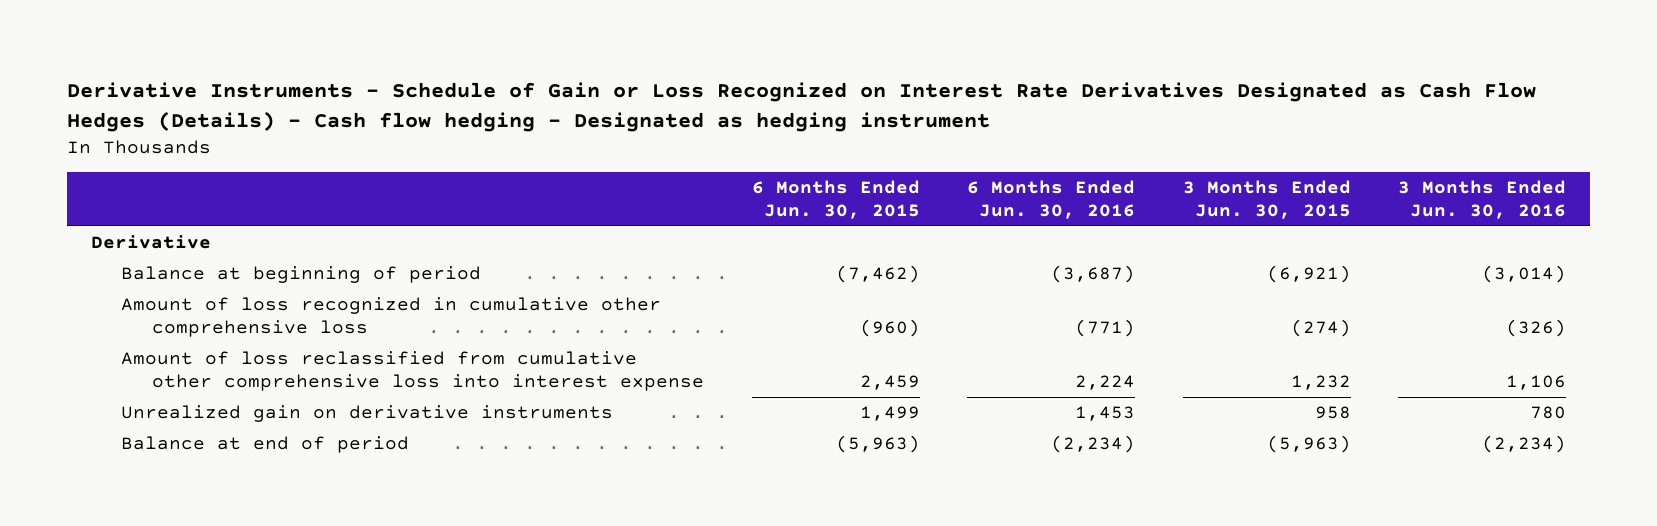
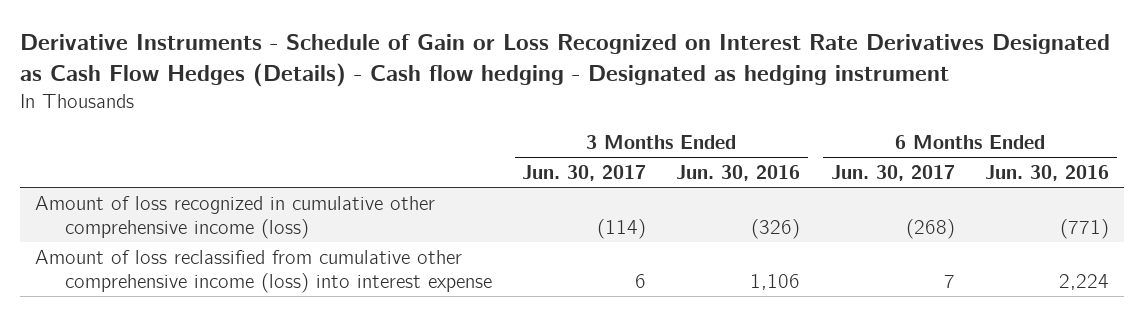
[751,180,920,220] 6 Months Ended Jun. 30, 2015 -> none
[1182,180,1351,220] 3 Months Ended Jun. 30, 2015 -> none
none -> [522,165,647,182] Jun. 30, 2017
none -> [830,165,955,182] Jun. 30, 2017
[90,235,211,250] Derivative -> none
[121,266,482,284] Balance at beginning of period -> none
[121,405,614,423] Unrealized gain on derivative instruments -> none
[121,436,410,454] Balance at end of period -> none
[121,297,662,337] Amount of loss recognized in cumulative other comprehensive loss -> [34,195,435,239] Amount of loss recognized in cumulative other comprehensive income (loss)
[121,351,705,391] Amount of loss reclassified from cumulative other comprehensive loss into interest expense -> [34,249,492,293] Amount of loss reclassified from cumulative other comprehensive income (loss) into interest expense

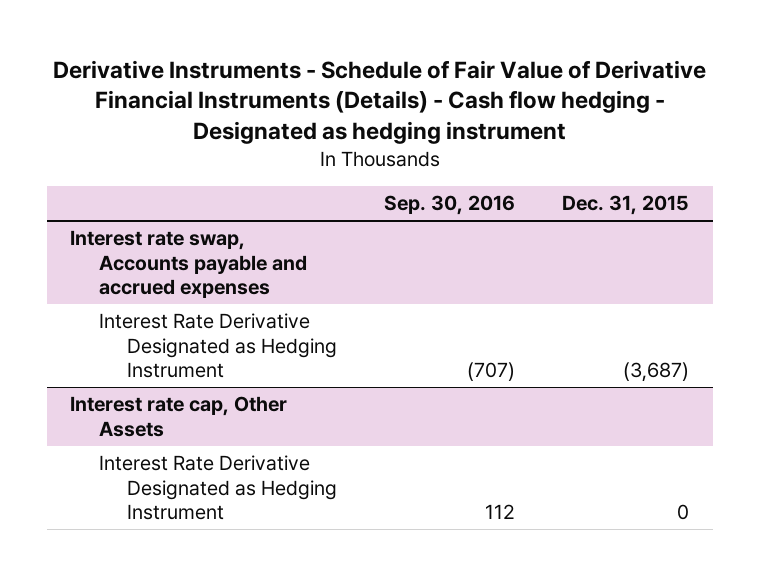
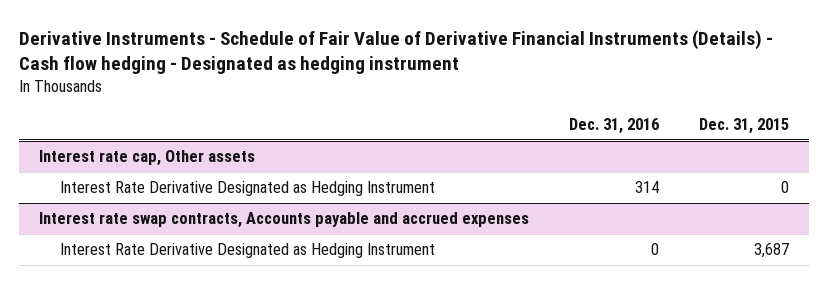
[384,195,516,216] Sep. 30, 2016 -> none
none -> [569,117,660,134] Dec. 31, 2016
[70,230,307,298] Interest rate swap, Accounts payable and accrued expenses -> none
[98,313,337,378] Interest Rate Derivative Designated as Hedging Instrument -> none
[70,396,288,437] Interest rate cap, Other Assets -> [39,150,256,167] Interest rate cap, Other assets
none -> [39,212,530,229] Interest rate swap contracts, Accounts payable and accrued expenses
none -> [60,243,436,259] Interest Rate Derivative Designated as Hedging Instrument

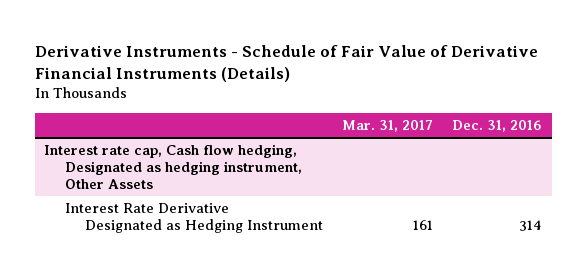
[19,29,774,75] Derivative Instruments - Schedule of Fair Value of Derivative Financial Instruments (Details) - Cash flow hedging - Designated as hedging instrument -> [34,44,538,83] Derivative Instruments - Schedule of Fair Value of Derivative Financial Instruments (Details)
[698,117,789,134] Dec. 31, 2015 -> none
none -> [341,119,433,132] Mar. 31, 2017
[39,150,256,167] Interest rate cap, Other assets -> none
none -> [44,144,302,189] Interest rate cap, Cash flow hedging, Designated as hedging instrument, Other Assets
[39,212,530,229] Interest rate swap contracts, Accounts payable and accrued expenses -> none
[60,243,436,259] Interest Rate Derivative Designated as Hedging Instrument -> none

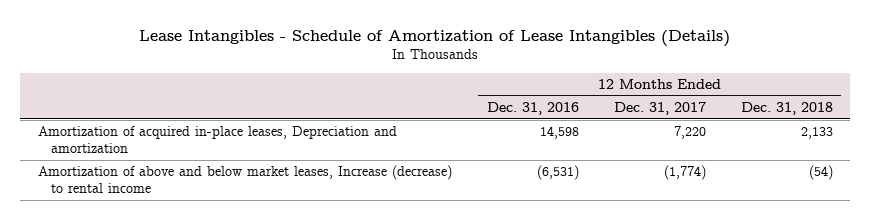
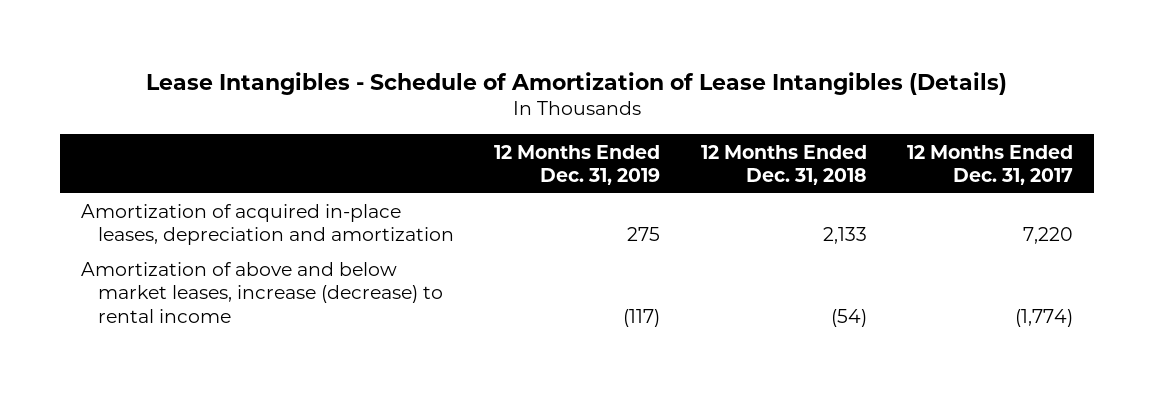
[486,102,579,116] Dec. 31, 2016 -> none
none -> [494,144,661,185] 12 Months Ended Dec. 31, 2019
[37,126,397,154] Amortization of acquired in-place leases, Depreciation and amortization -> [80,204,454,246] Amortization of acquired in-place leases, depreciation and amortization
[37,165,452,194] Amortization of above and below market leases, Increase (decrease) to rental income -> [80,262,443,323] Amortization of above and below market leases, increase (decrease) to rental income

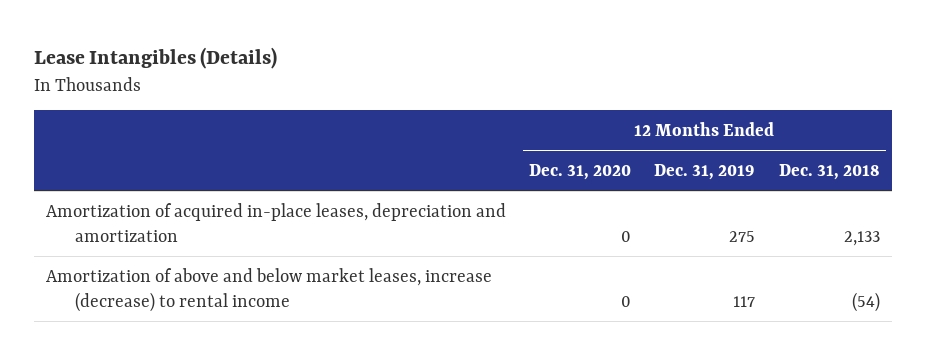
[145,71,1007,95] Lease Intangibles - Schedule of Amortization of Lease Intangibles (Details) -> [34,47,278,70] Lease Intangibles (Details)
[907,144,1074,185] 12 Months Ended Dec. 31, 2017 -> none
none -> [529,163,632,180] Dec. 31, 2020
[623,308,661,327] (117) -> [733,295,756,307] 117

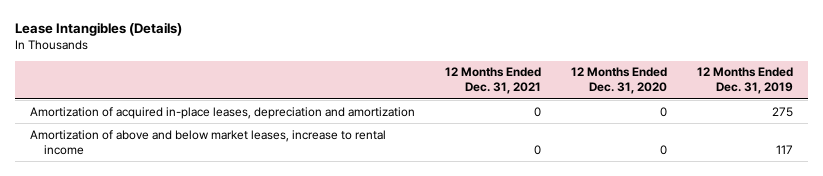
[778,163,880,180] Dec. 31, 2018 -> none
none -> [444,67,541,95] 12 Months Ended Dec. 31, 2021
[45,267,492,312] Amortization of above and below market leases, increase (decrease) to rental income -> [29,129,386,155] Amortization of above and below market leases, increase to rental income

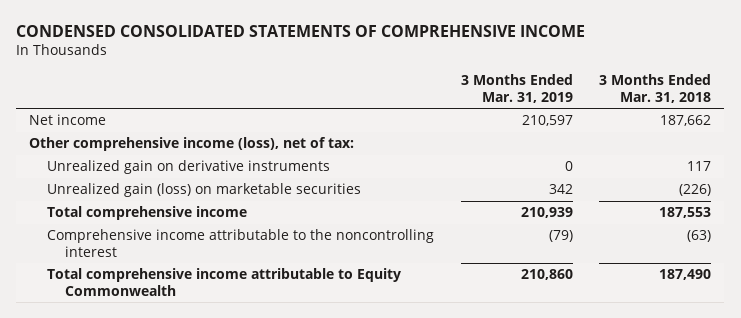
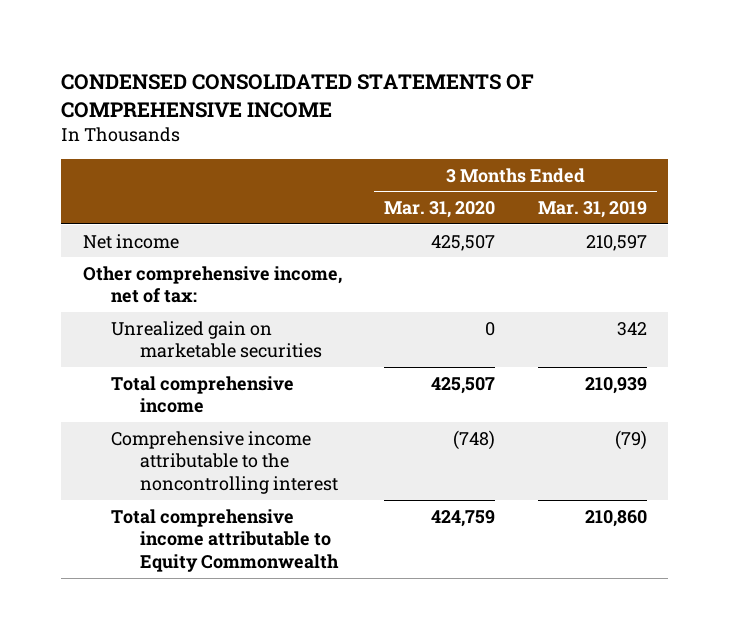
[599,73,712,103] 3 Months Ended Mar. 31, 2018 -> none
none -> [384,201,496,219] Mar. 31, 2020
[47,160,331,175] Unrealized gain on derivative instruments -> none
[29,137,355,152] Other comprehensive income (loss), net of tax: -> [82,265,342,304] Other comprehensive income, net of tax:
[47,183,362,198] Unrealized gain (loss) on marketable securities -> [111,320,323,359] Unrealized gain on marketable securities

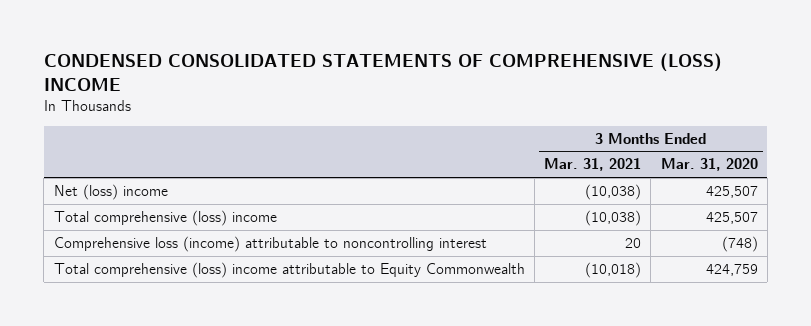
[61,74,535,119] CONDENSED CONSOLIDATED STATEMENTS OF COMPREHENSIVE INCOME -> [43,53,722,91] CONDENSED CONSOLIDATED STATEMENTS OF COMPREHENSIVE (LOSS) INCOME
[537,201,647,219] Mar. 31, 2019 -> none
none -> [544,158,642,172] Mar. 31, 2021
[82,265,342,304] Other comprehensive income, net of tax: -> none
[111,320,323,359] Unrealized gain on marketable securities -> none
[82,233,179,249] Net income -> [53,183,168,200] Net (loss) income
[111,375,295,414] Total comprehensive income -> [53,209,277,226] Total comprehensive (loss) income
[111,430,339,495] Comprehensive income attributable to the noncontrolling interest -> [53,235,487,252] Comprehensive loss (income) attributable to noncontrolling interest
[111,508,340,573] Total comprehensive income attributable to Equity Commonwealth -> [53,261,525,278] Total comprehensive (loss) income attributable to Equity Commonwealth

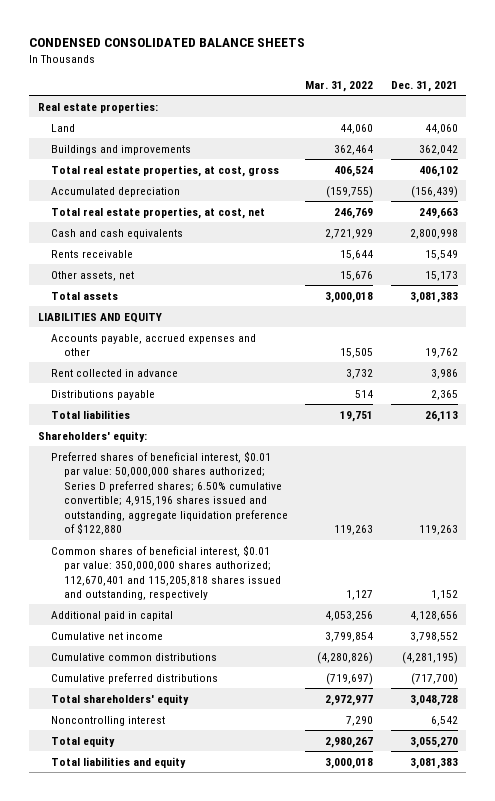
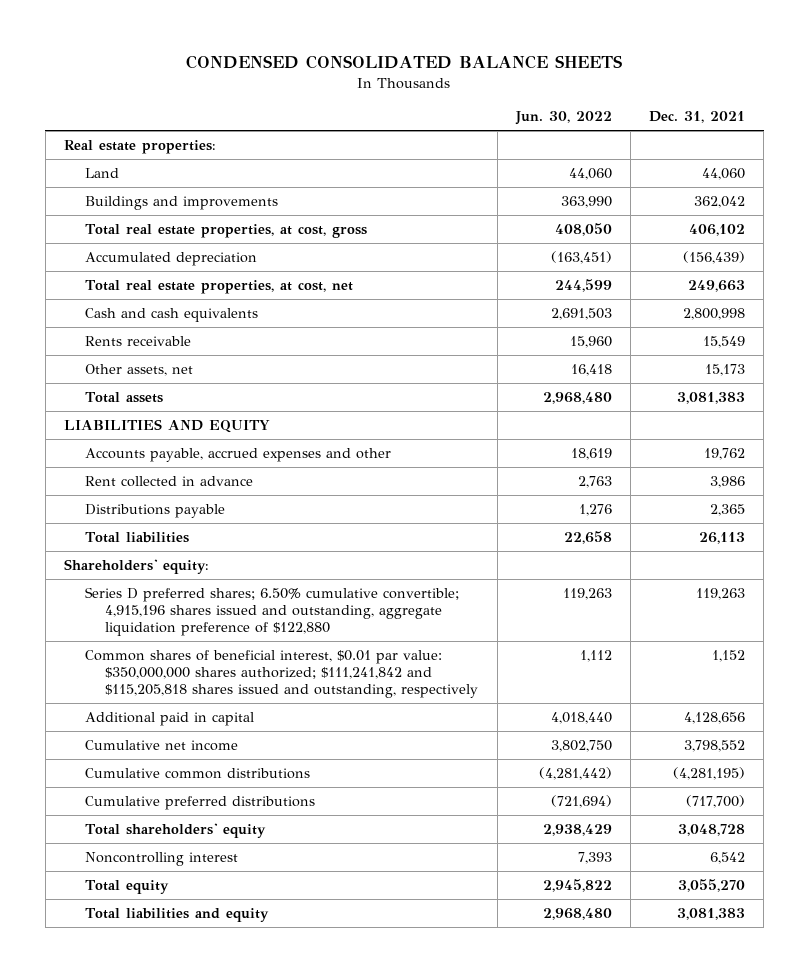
[305,81,374,93] Mar. 31, 2022 -> none
none -> [514,111,612,126] Jun. 30, 2022
[50,450,289,536] Preferred shares of beneficial interest, $0.01 par value: 50,000,000 shares authorized; Series D preferred shares; 6.50% cumulative convertible; 4,915,196 shares issued and outstanding, aggregate liquidation preference of $122,880 -> [84,587,459,637] Series D preferred shares; 6.50% cumulative convertible; 4,915,196 shares issued and outstanding, aggregate liquidation preference of $122,880
[50,544,282,601] Common shares of beneficial interest, $0.01 par value: 350,000,000 shares authorized; 112,670,401 and 115,205,818 shares issued and outstanding, respectively -> [84,650,479,699] Common shares of beneficial interest, $0.01 par value: $350,000,000 shares authorized; $111,241,842 and $115,205,818 shares issued and outstanding, respectively

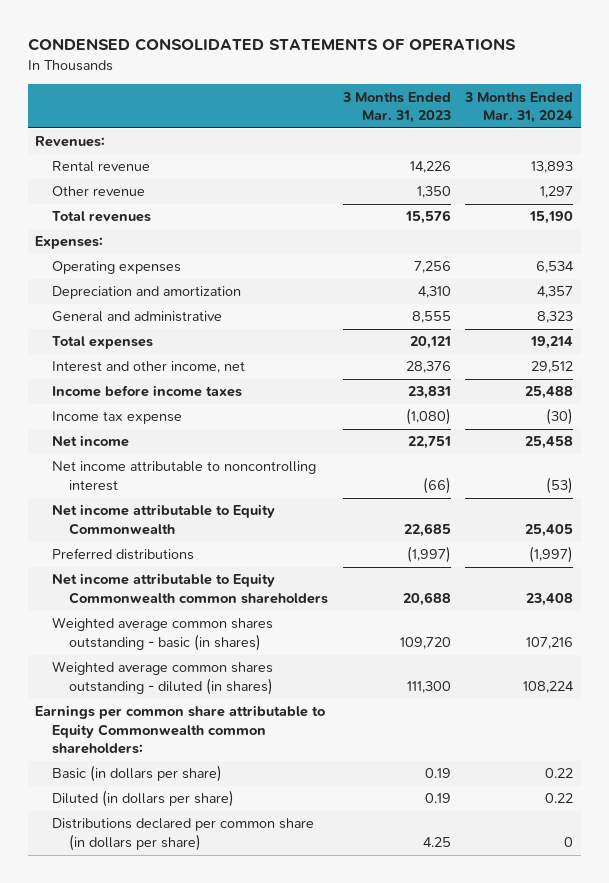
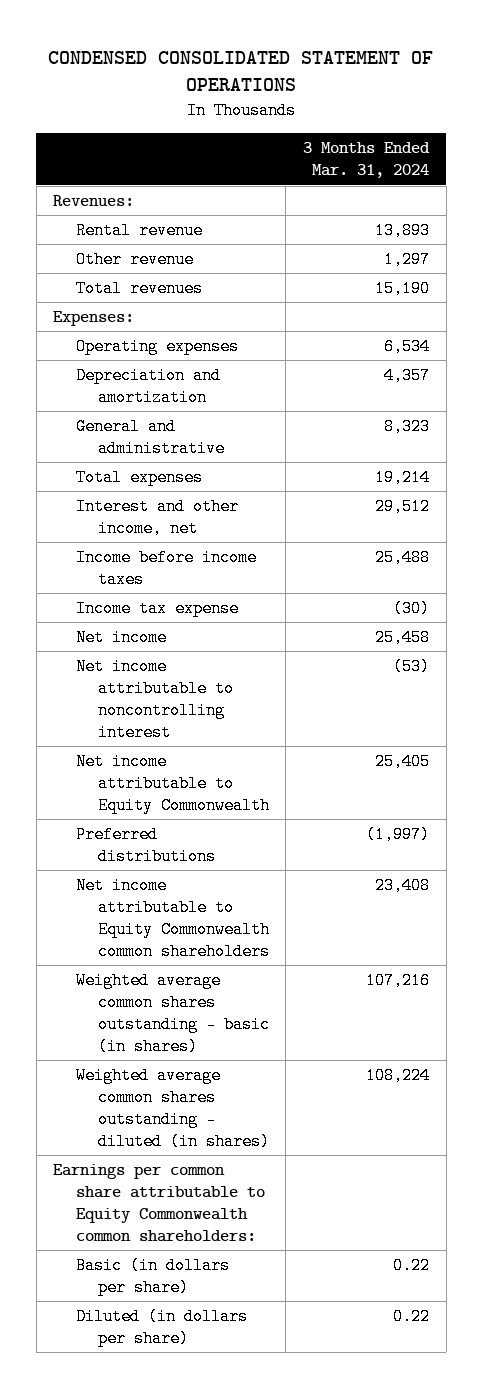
[28,38,517,52] CONDENSED CONSOLIDATED STATEMENTS OF OPERATIONS -> [48,50,434,92] CONDENSED CONSOLIDATED STATEMENT OF OPERATIONS
[341,91,451,124] 3 Months Ended Mar. 31, 2023 -> none
[52,818,315,851] Distributions declared per common share (in dollars per share) -> none

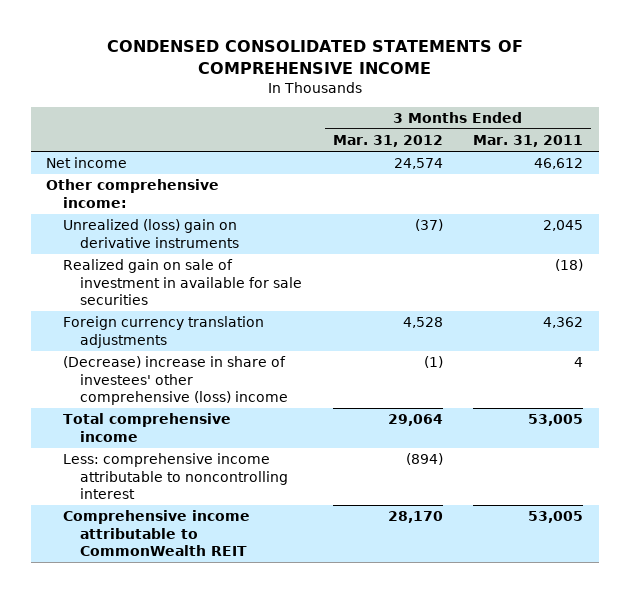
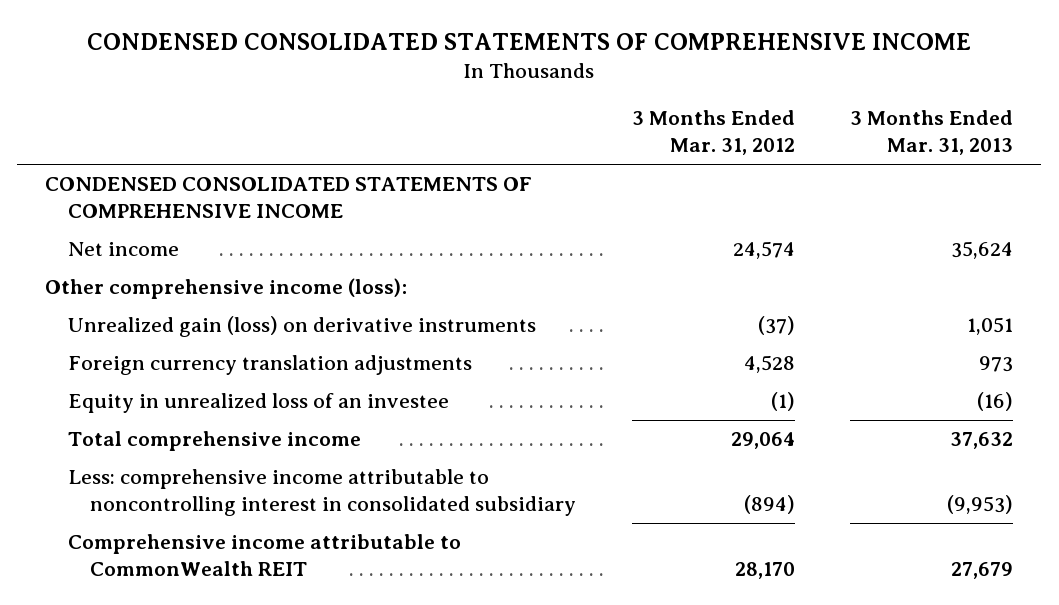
[473,135,584,148] Mar. 31, 2011 -> none
none -> [850,110,1014,156] 3 Months Ended Mar. 31, 2013
none -> [45,177,533,219] CONDENSED CONSOLIDATED STATEMENTS OF COMPREHENSIVE INCOME
[63,259,303,306] Realized gain on sale of investment in available for sale securities -> none
[45,179,219,208] Other comprehensive income: -> [45,278,408,300] Other comprehensive income (loss):
[63,219,240,248] Unrealized (loss) gain on derivative instruments -> [67,316,536,338] Unrealized gain (loss) on derivative instruments
[63,356,289,406] (Decrease) increase in share of investees' other comprehensive (loss) income -> [67,393,449,414] Equity in unrealized loss of an investee
[63,453,289,500] Less: comprehensive income attributable to noncontrolling interest -> [67,469,576,517] Less: comprehensive income attributable to noncontrolling interest in consolidated subsidiary

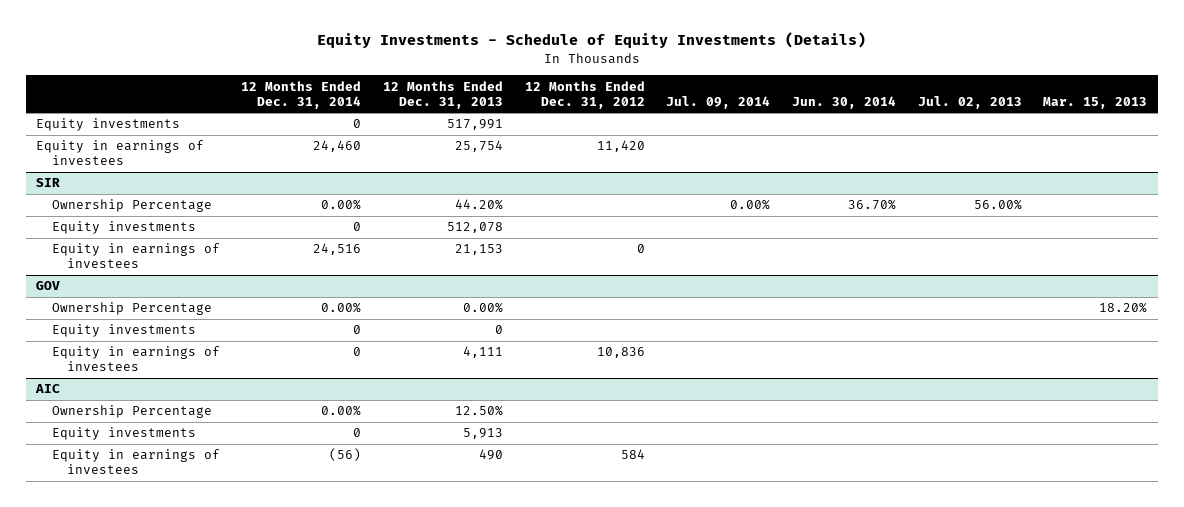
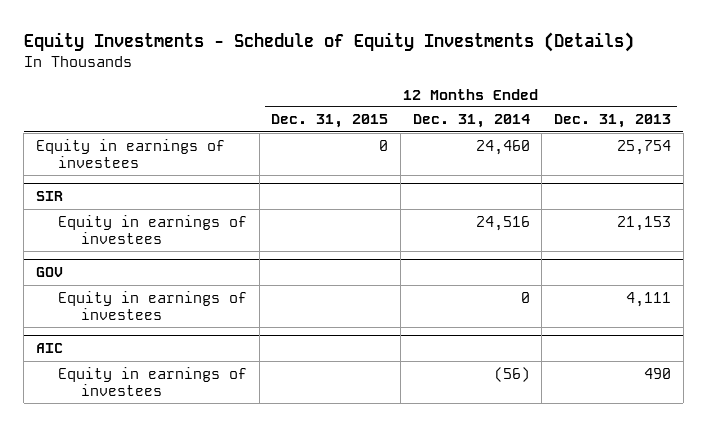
[524,80,645,109] 12 Months Ended Dec. 31, 2012 -> none
[666,95,771,109] Jul. 09, 2014 -> none
[791,95,896,109] Jun. 30, 2014 -> none
[917,95,1022,109] Jul. 02, 2013 -> none
[1043,96,1148,109] Mar. 15, 2013 -> none
none -> [271,114,389,129] Dec. 31, 2015
[36,118,181,132] Equity investments -> none
[51,199,212,213] Ownership Percentage -> none
[51,221,196,235] Equity investments -> none
[51,302,212,316] Ownership Percentage -> none
[51,324,196,338] Equity investments -> none
[51,405,212,419] Ownership Percentage -> none
[51,427,196,441] Equity investments -> none

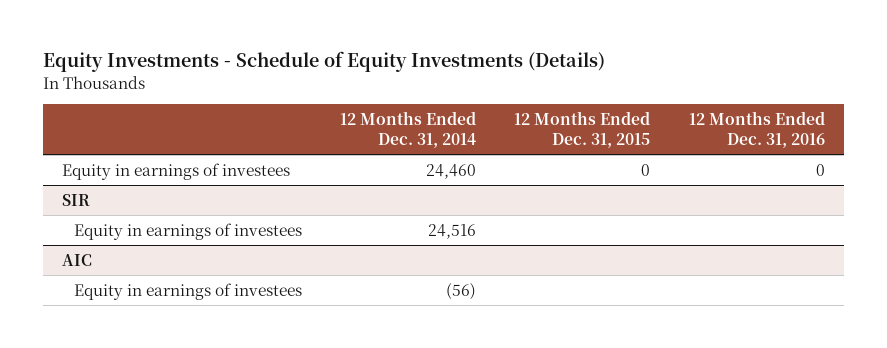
[553,114,671,129] Dec. 31, 2013 -> none
none -> [688,111,825,148] 12 Months Ended Dec. 31, 2016
[35,267,63,278] GOV -> none
[58,290,248,320] Equity in earnings of investees -> none

